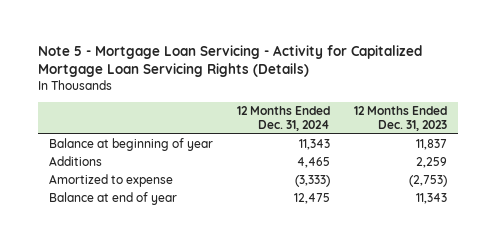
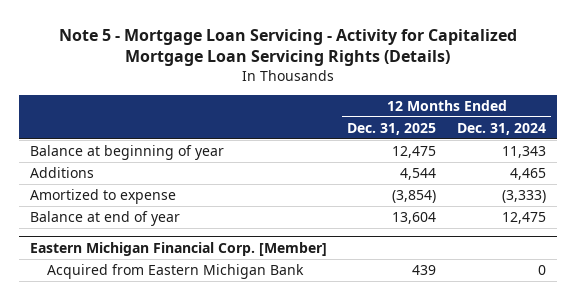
[353,106,447,132] 12 Months Ended Dec. 31, 2023 -> none
none -> [347,122,437,135] Dec. 31, 2025
none -> [29,241,327,256] Eastern Michigan Financial Corp. [Member]
none -> [47,264,305,280] Acquired from Eastern Michigan Bank

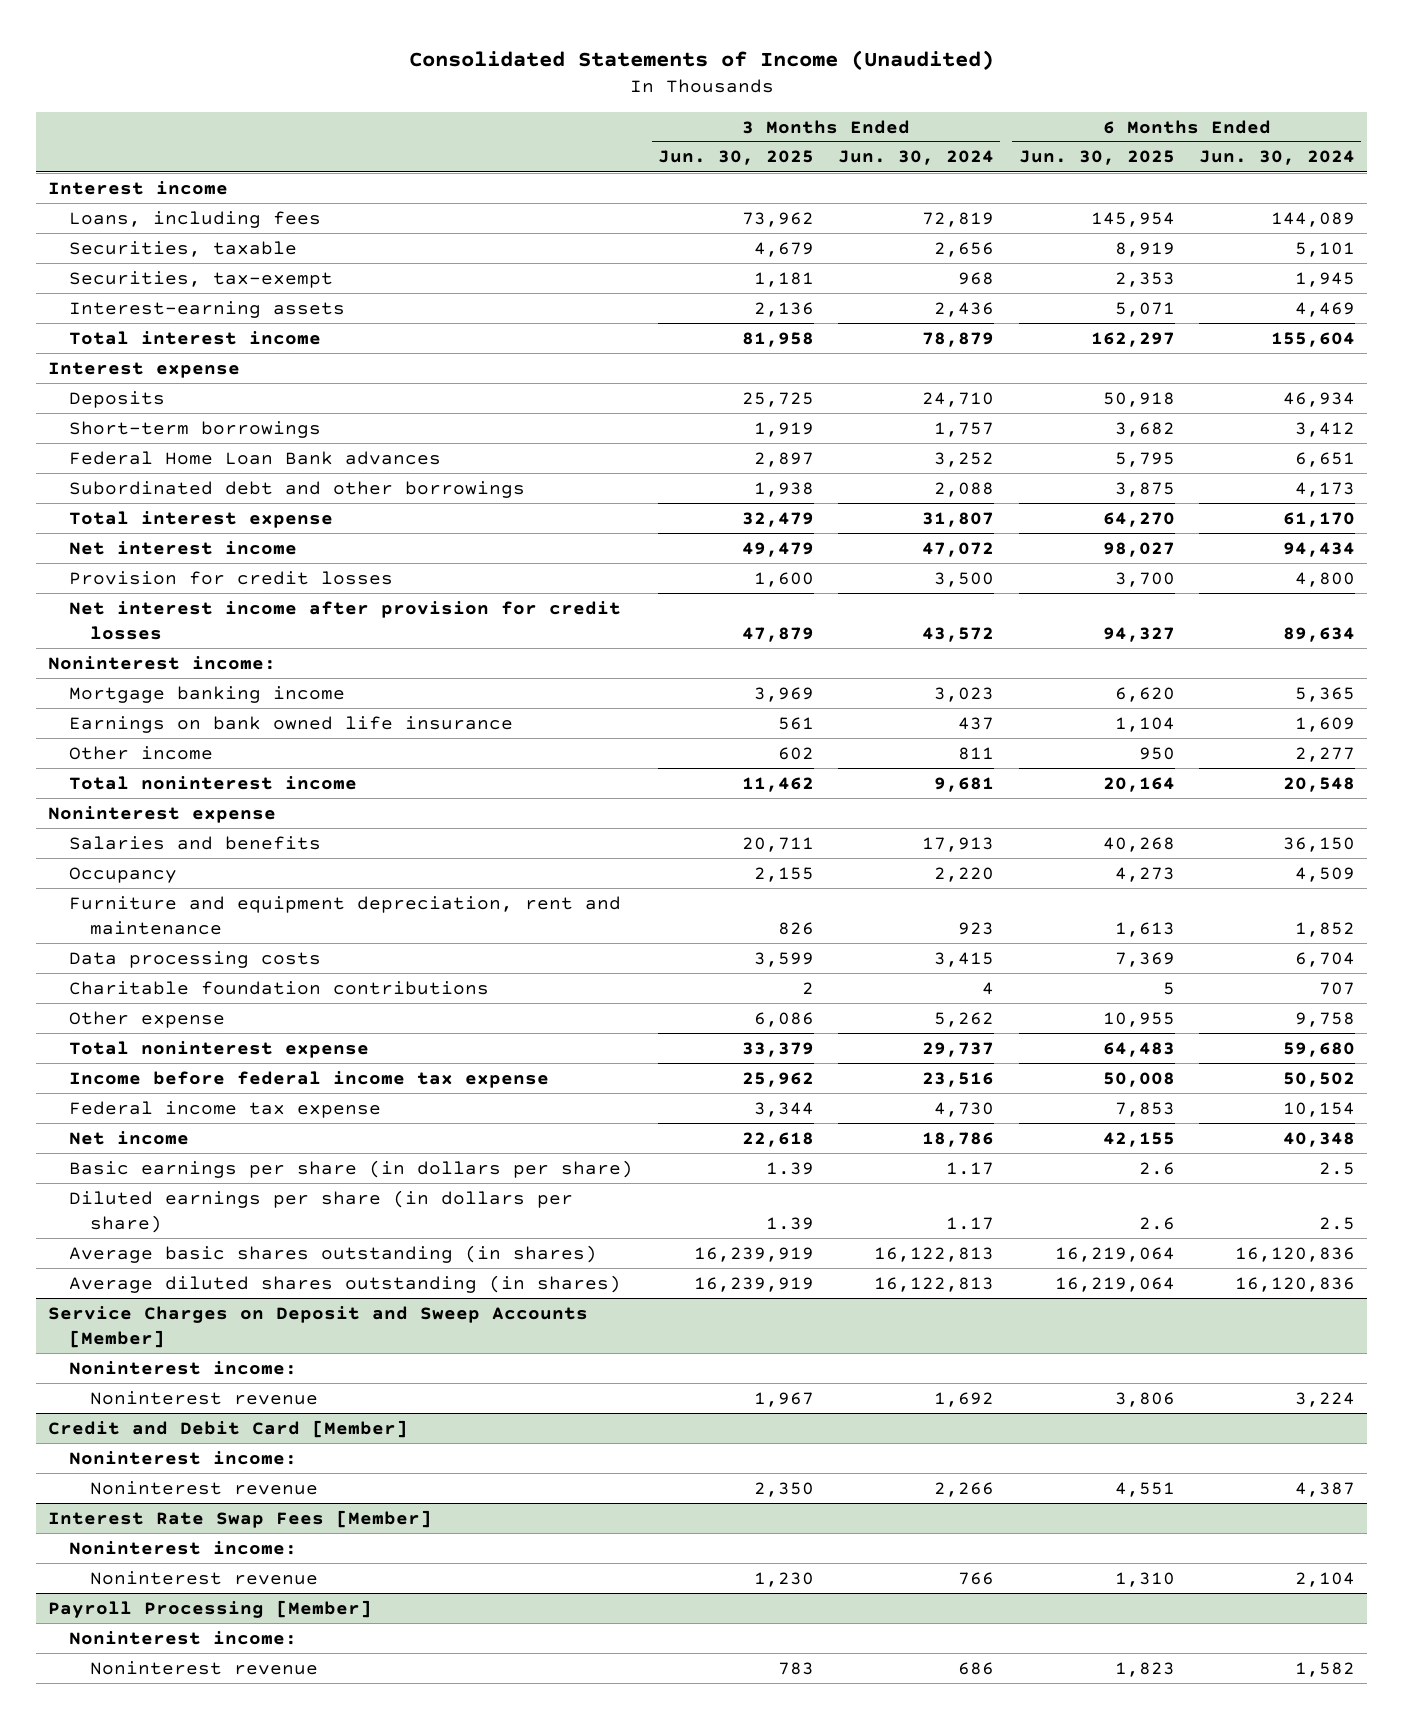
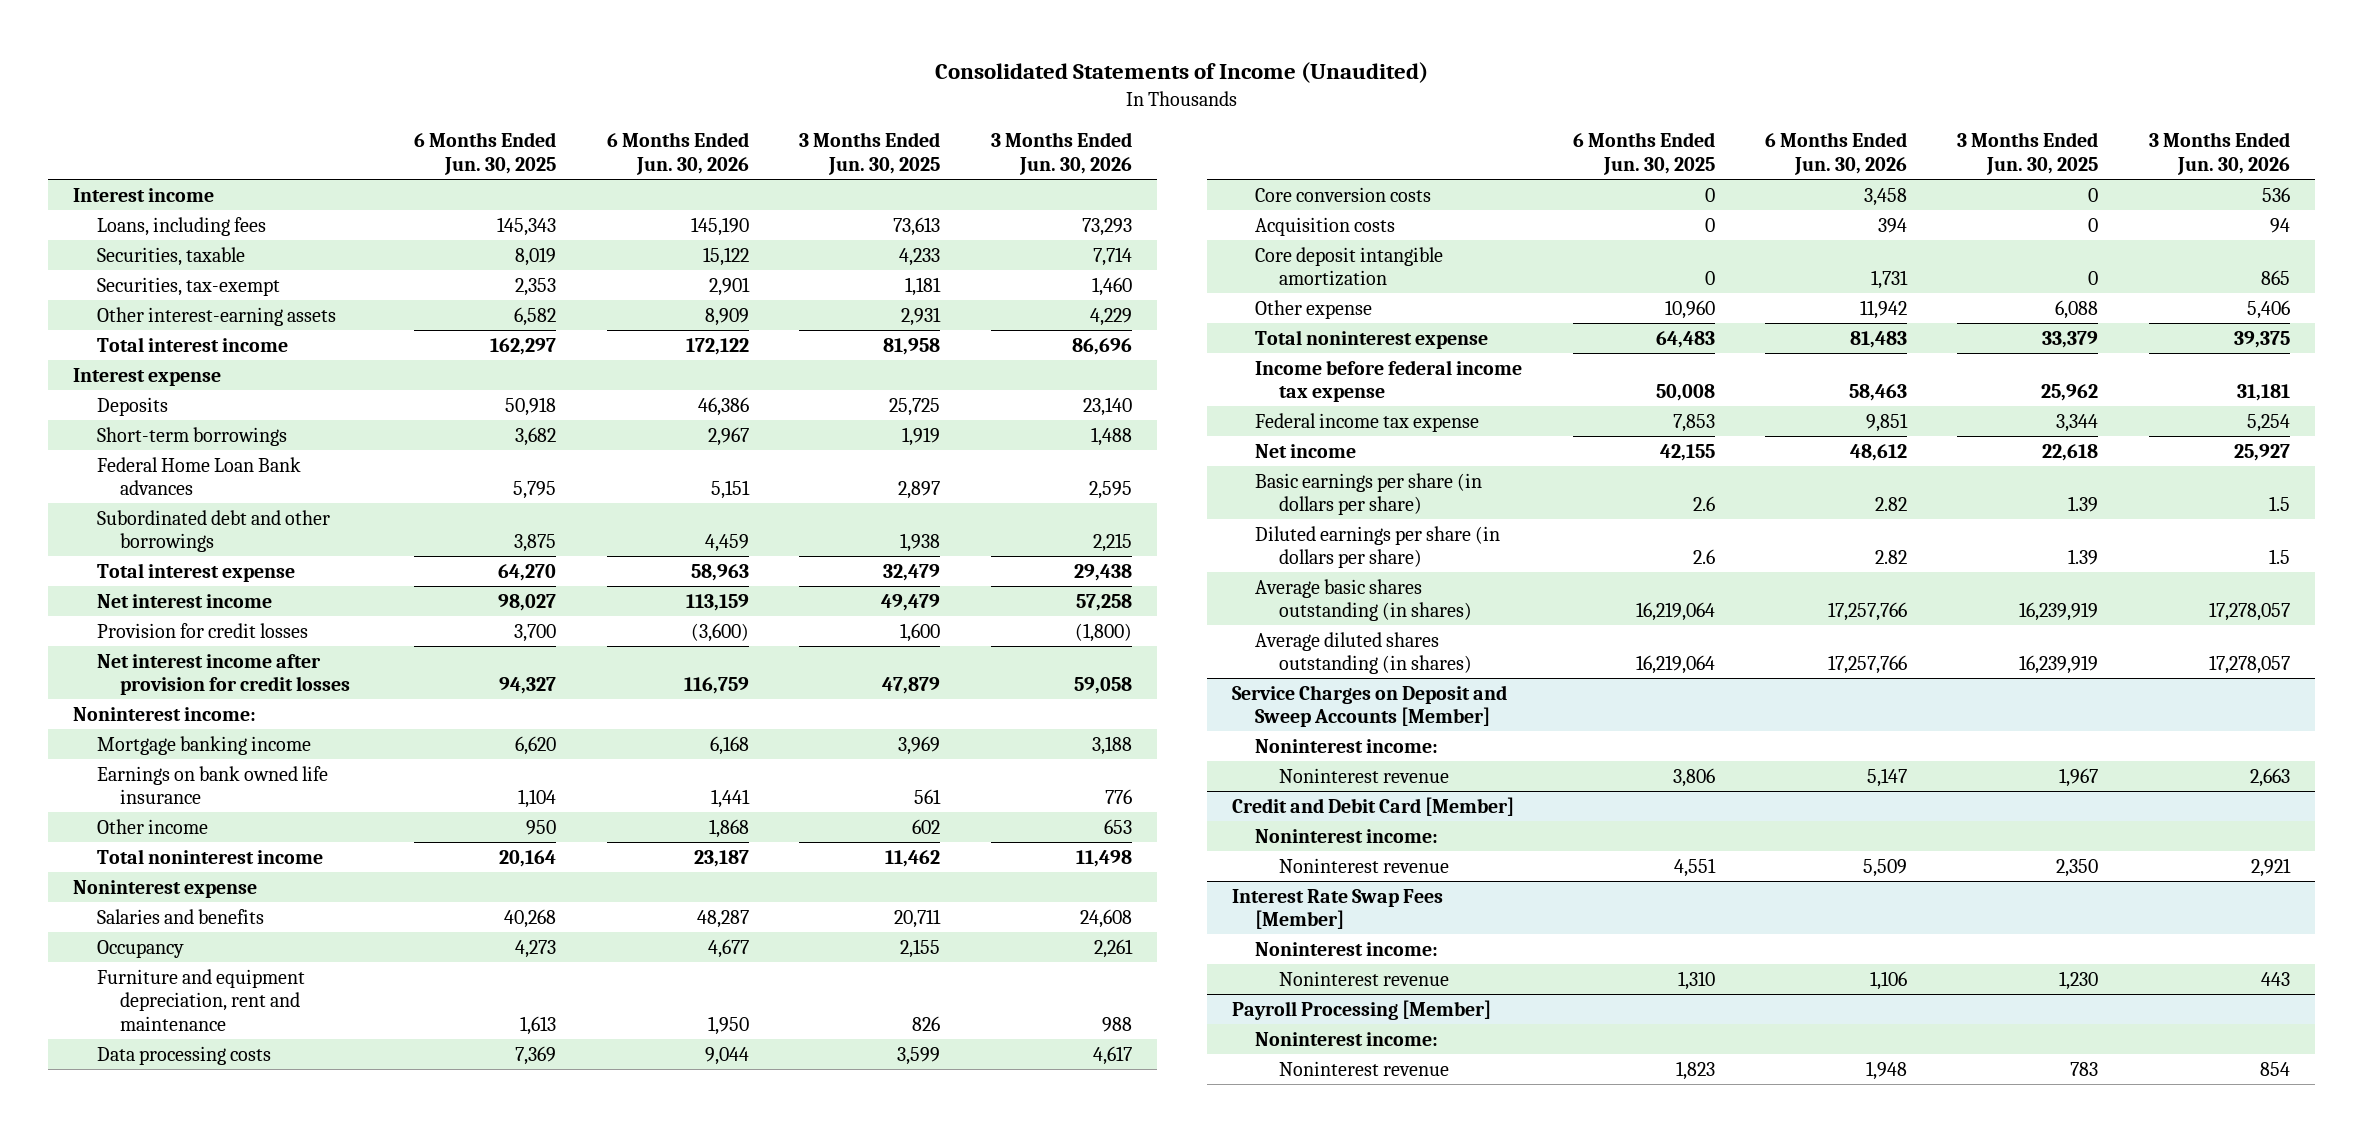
[838,150,995,166] Jun. 30, 2024 -> none
[1198,150,1355,166] Jun. 30, 2024 -> none
none -> [606,132,749,176] 6 Months Ended Jun. 30, 2026
none -> [990,132,1132,176] 3 Months Ended Jun. 30, 2026
[741,211,814,227] 73,962 -> [893,216,941,236] 73,613
[1090,211,1175,227] 145,954 -> [497,216,557,236] 145,343
[753,241,814,257] 4,679 -> [899,247,941,266] 4,233
[1114,241,1175,257] 8,919 -> [515,246,557,266] 8,019
[69,300,346,318] Interest-earning assets -> [96,306,336,326] Other interest-earning assets
[753,301,814,317] 2,136 -> [901,306,942,326] 2,931
[1114,301,1175,317] 5,071 -> [514,306,557,326] 6,582
[69,980,490,995] Charitable foundation contributions -> none
none -> [1255,186,1432,202] Core conversion costs
none -> [1255,216,1396,236] Acquisition costs
none -> [1255,246,1444,287] Core deposit intangible amortization
[753,1011,814,1027] 6,086 -> [2055,299,2099,319] 6,088
[1102,1011,1175,1027] 10,955 -> [1664,299,1715,319] 10,960

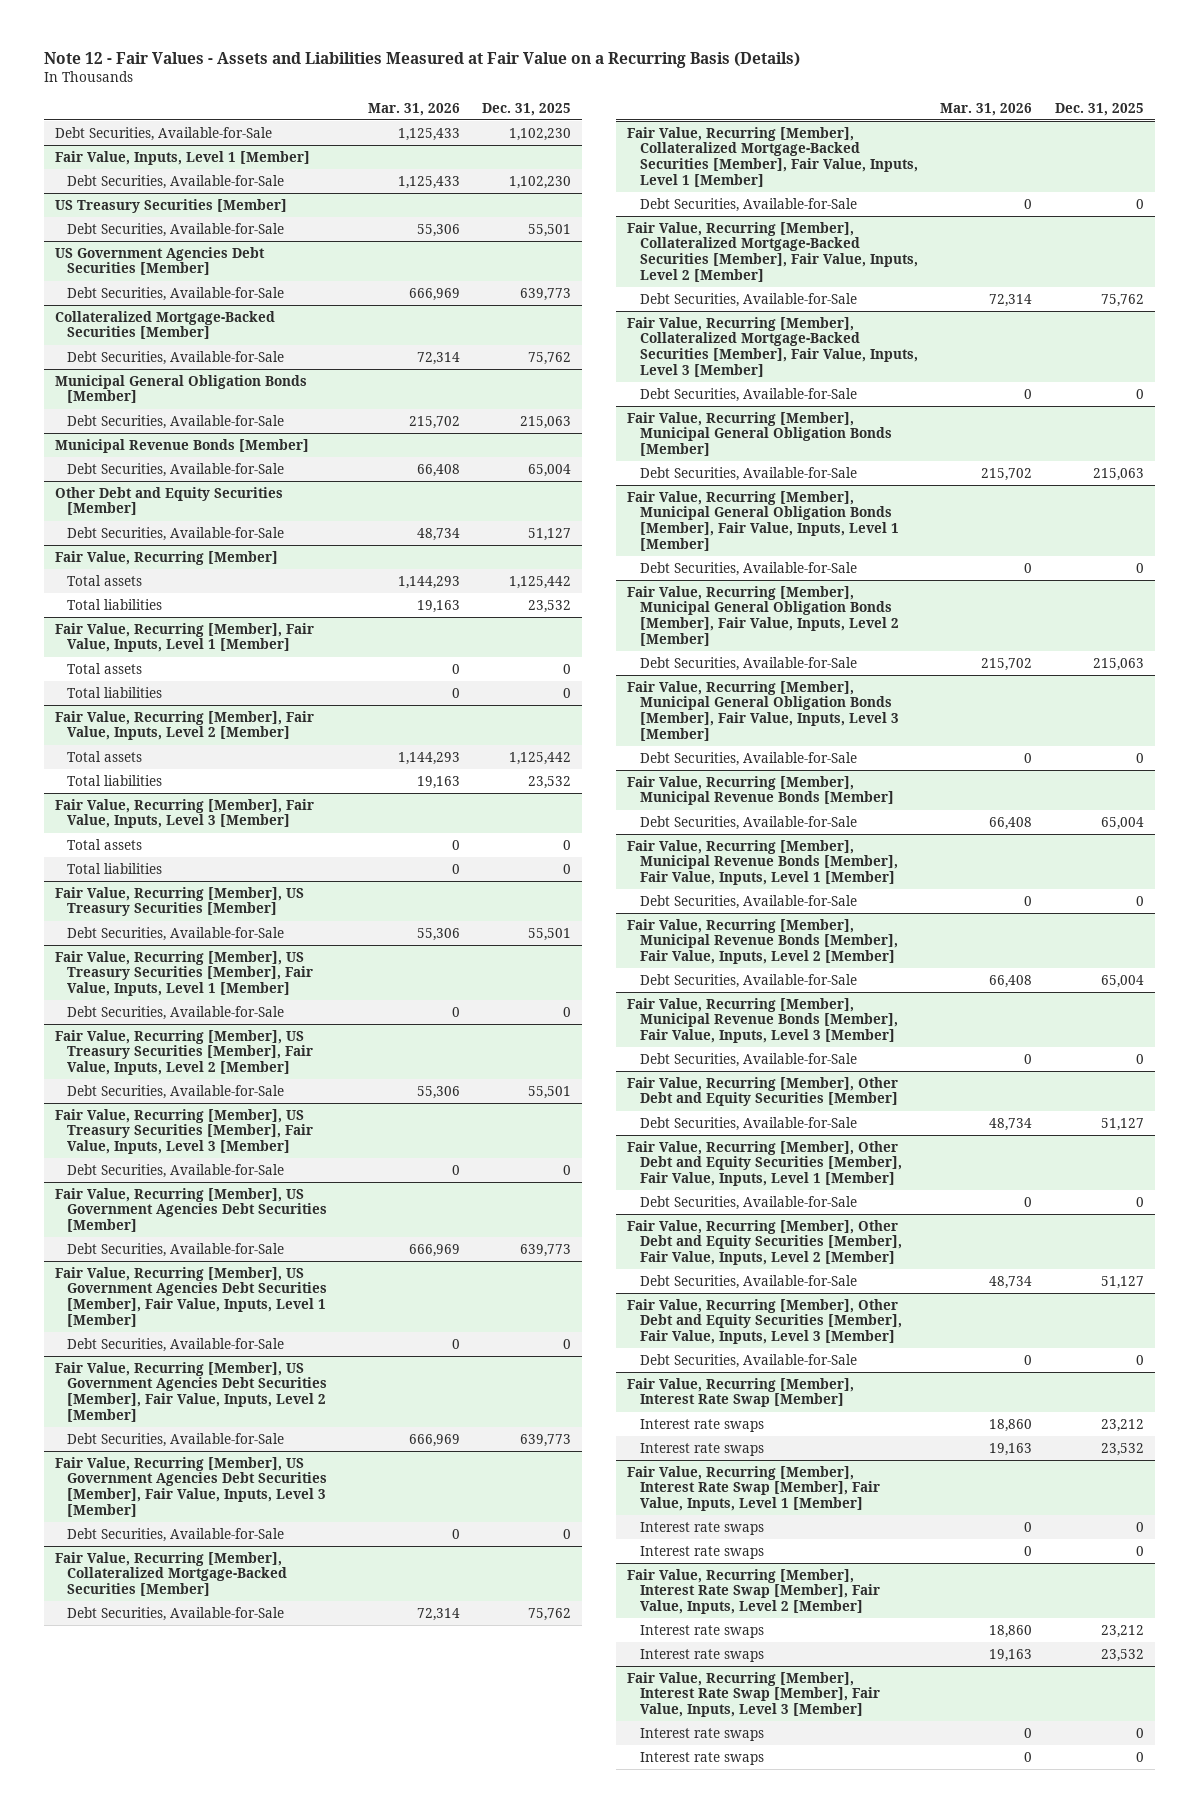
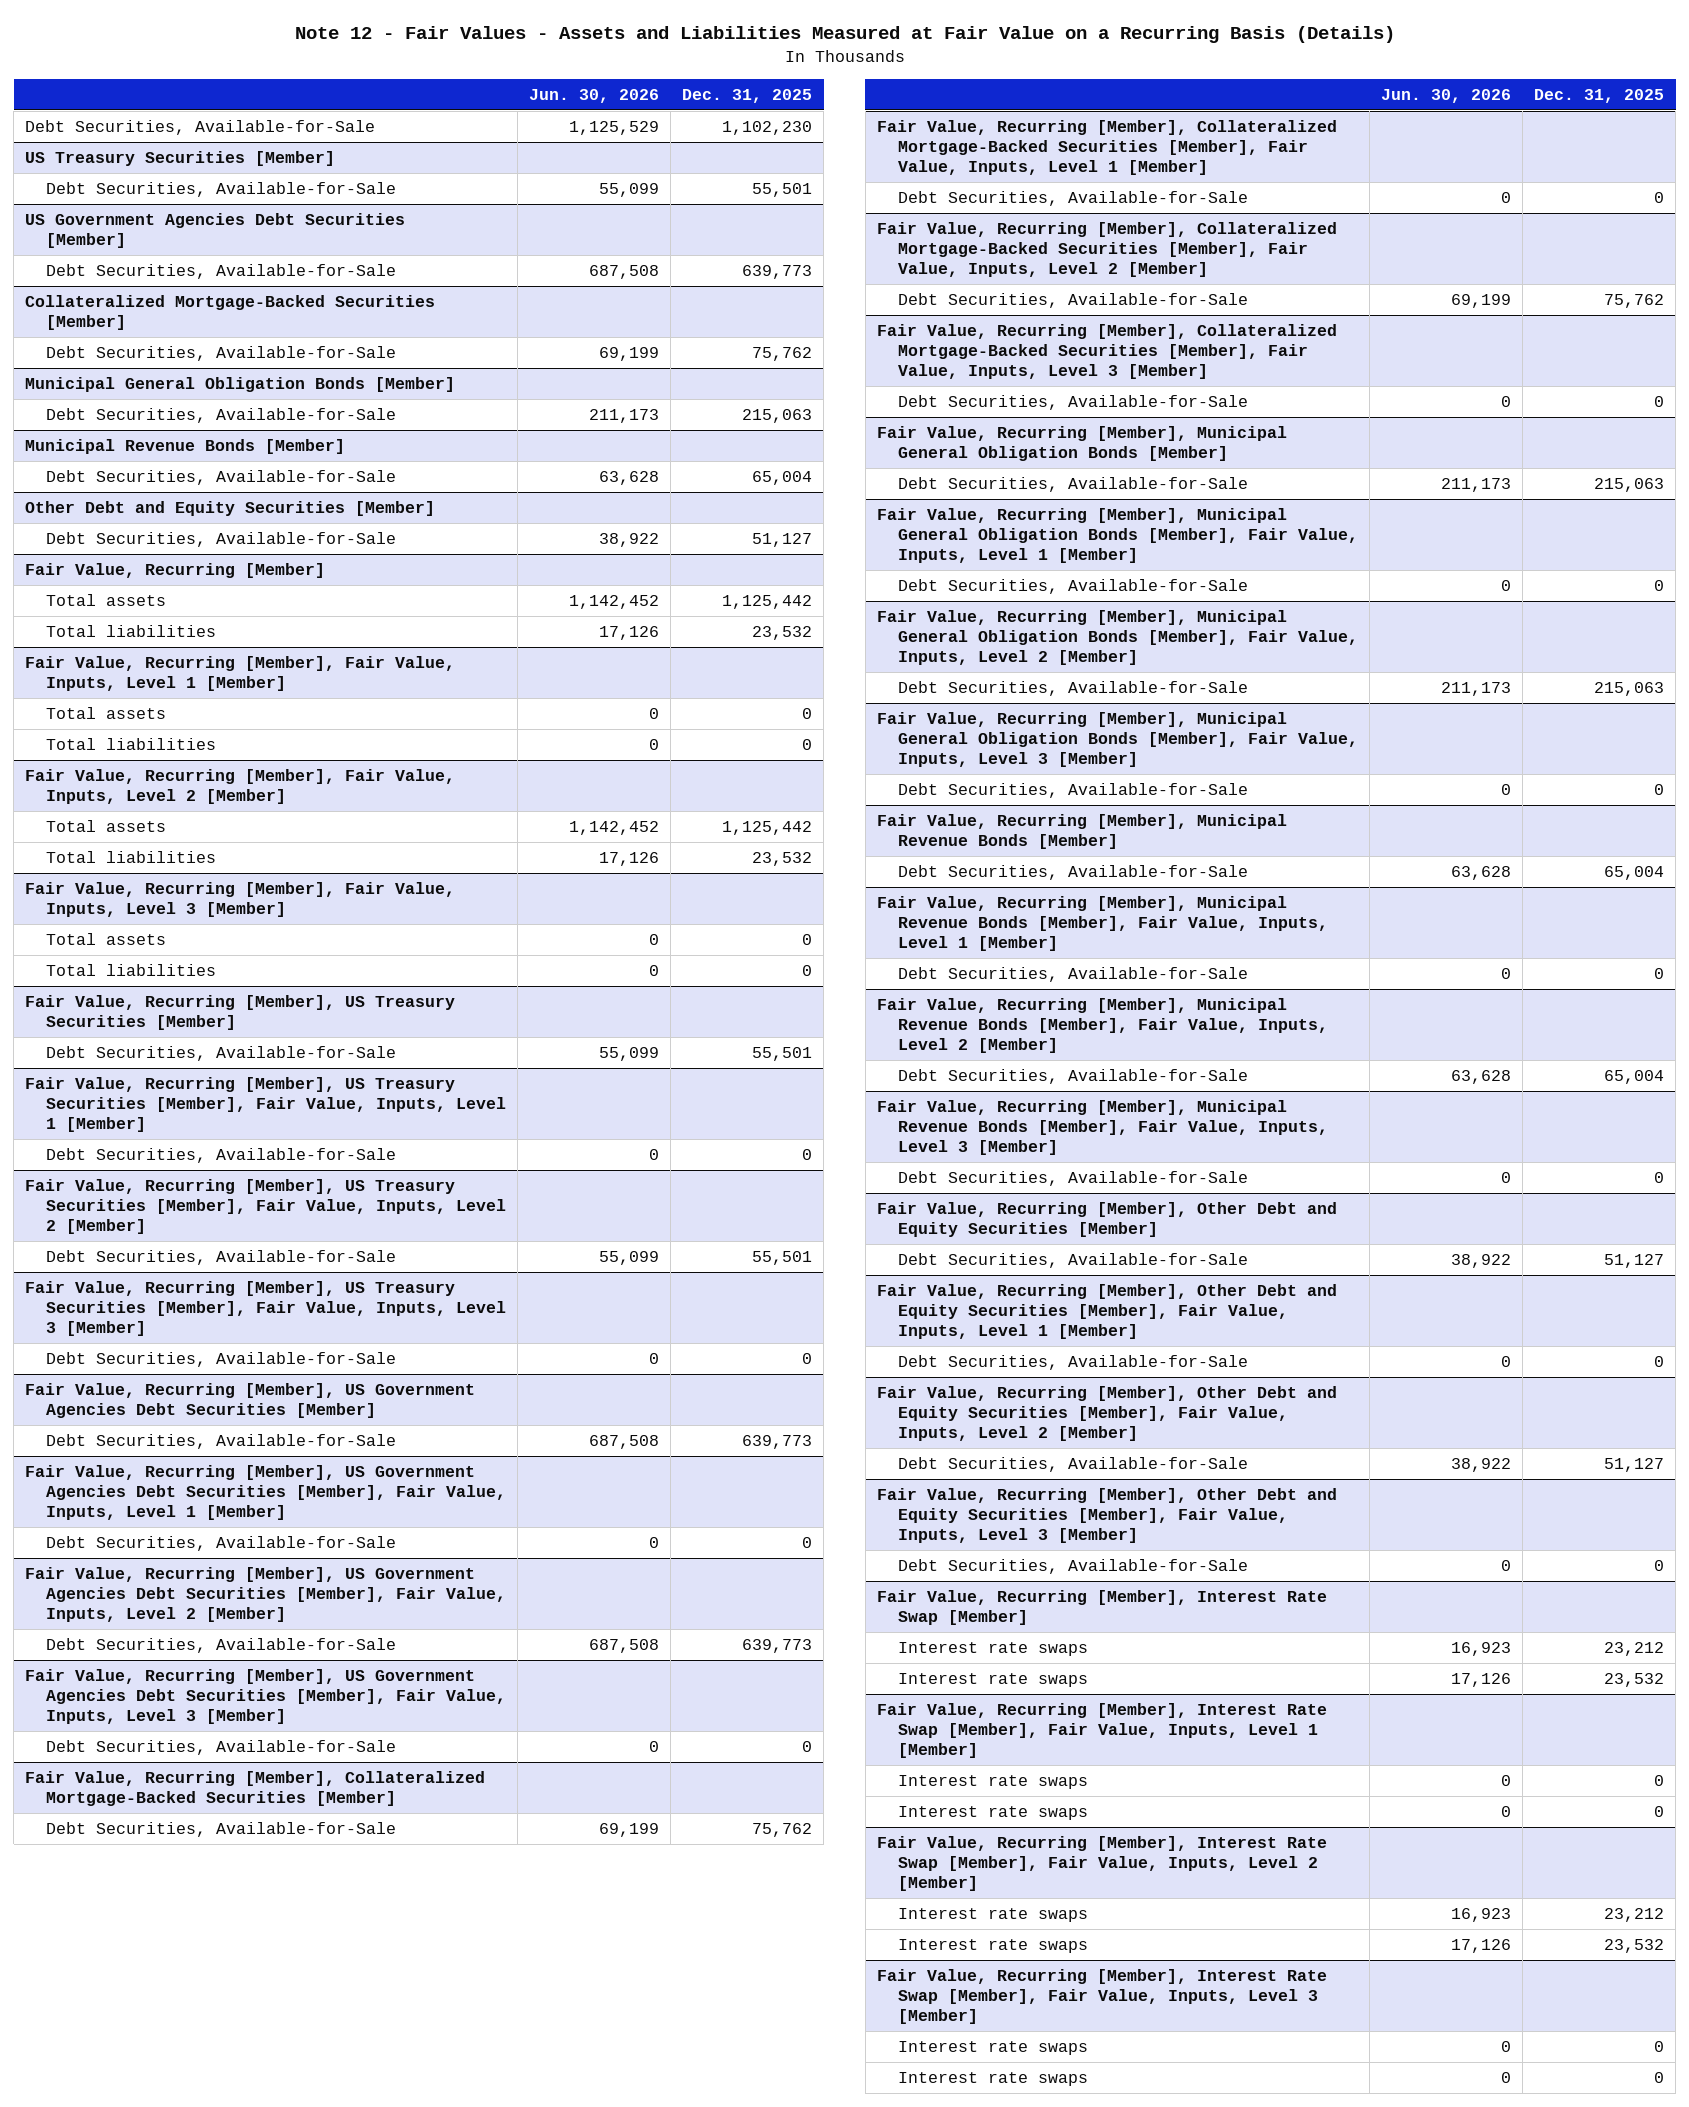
[367,102,460,116] Mar. 31, 2026 -> none
none -> [529,88,660,103] Jun. 30, 2026
[54,150,310,165] Fair Value, Inputs, Level 1 [Member] -> none
[67,174,285,189] Debt Securities, Available-for-Sale -> none

